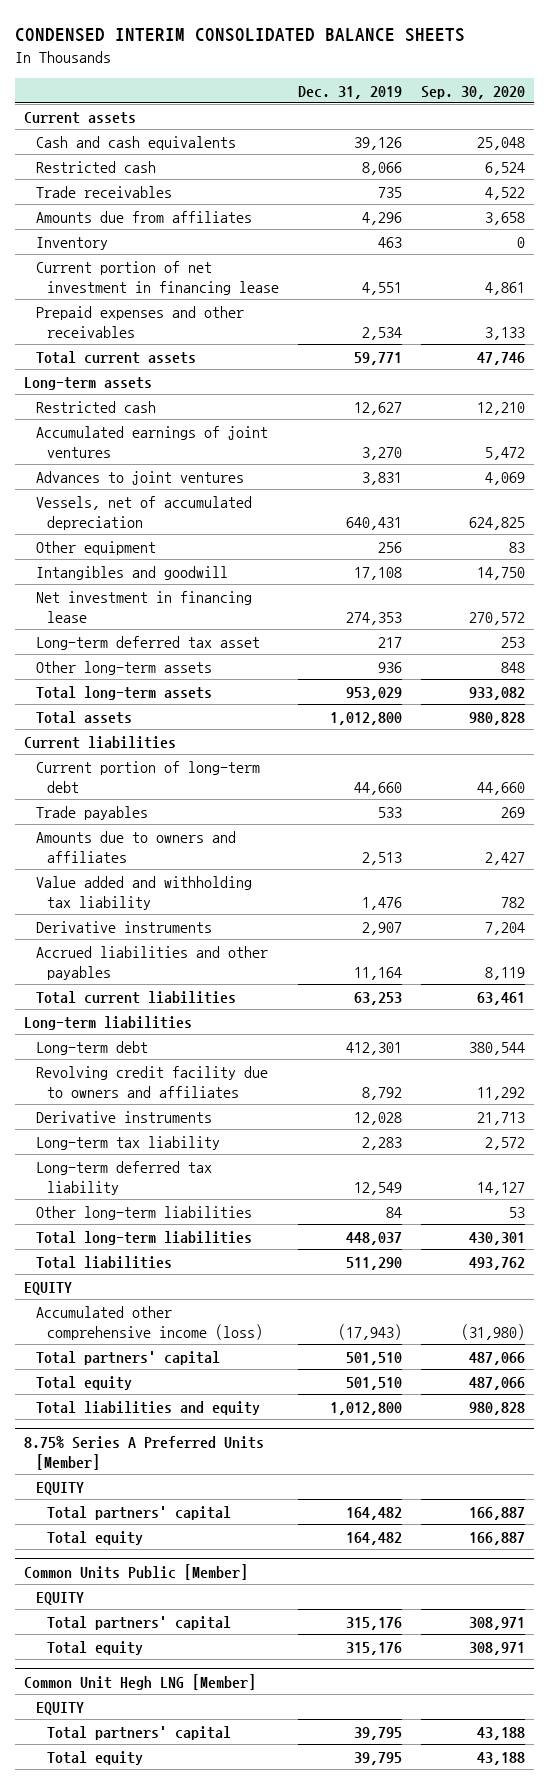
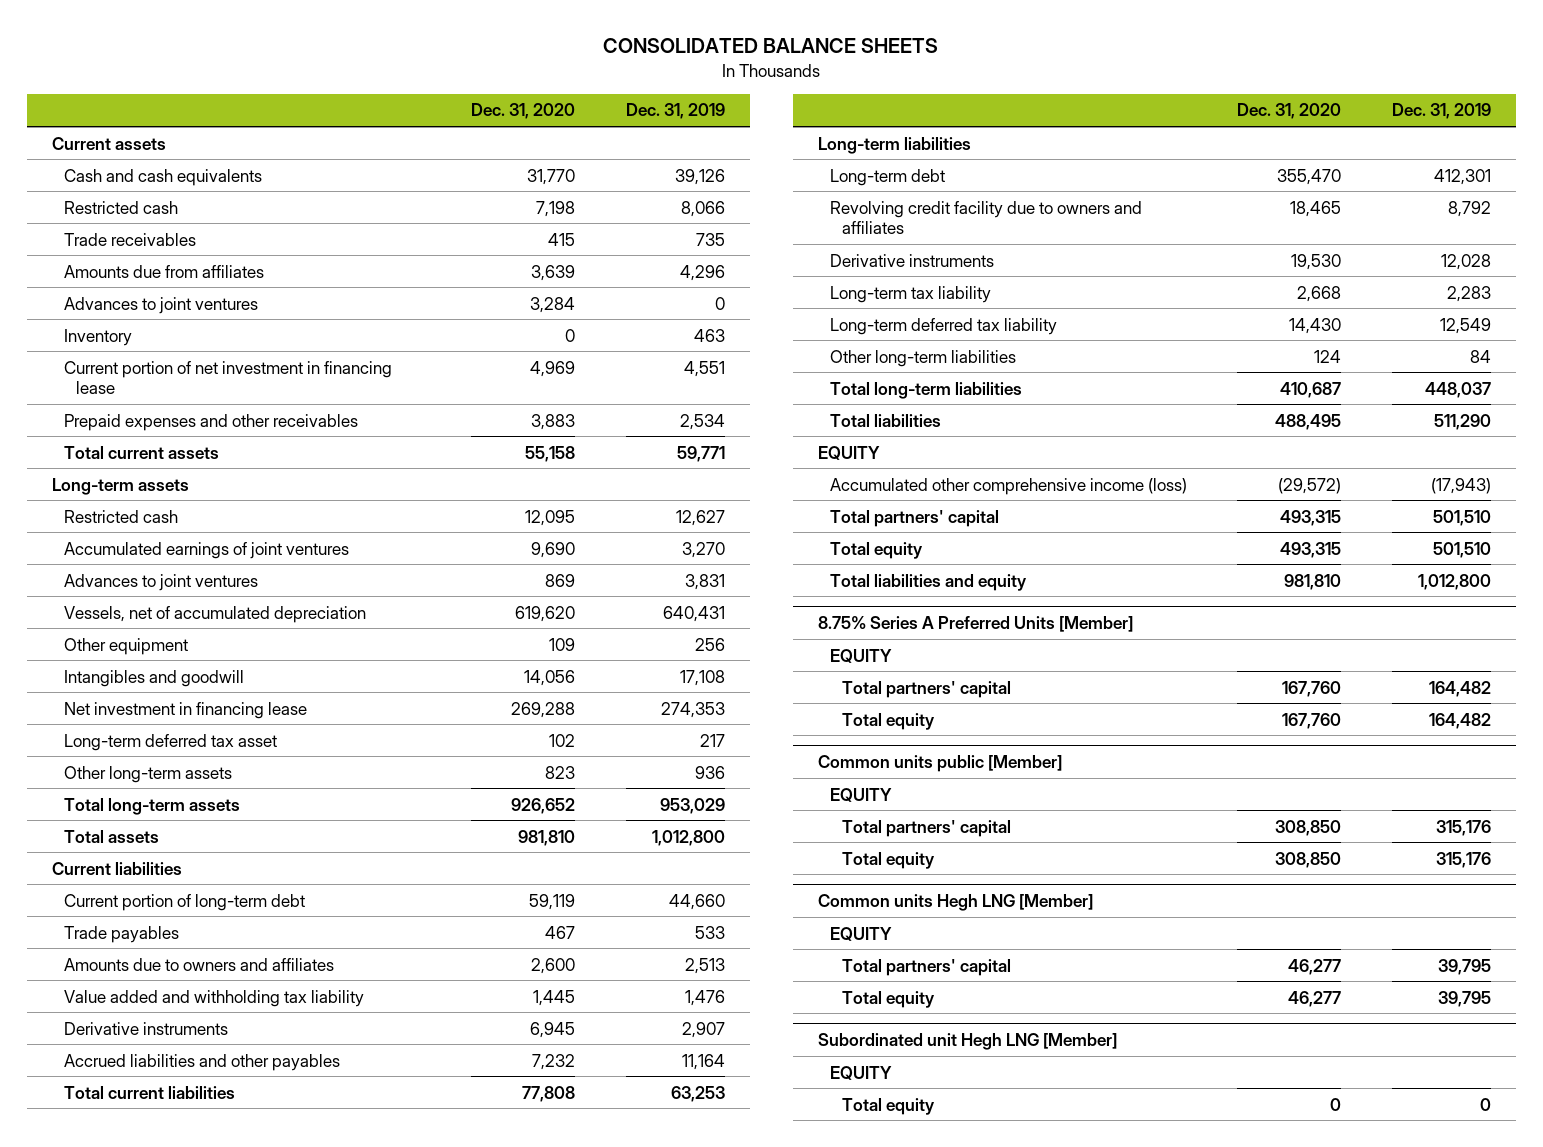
[14,27,465,42] CONDENSED INTERIM CONSOLIDATED BALANCE SHEETS -> [603,38,939,54] CONSOLIDATED BALANCE SHEETS
[420,85,525,99] Sep. 30, 2020 -> none
none -> [471,103,576,120] Dec. 31, 2020
none -> [64,296,259,314] Advances to joint ventures
[24,1563,249,1580] Common Units Public [Member] -> [817,754,1062,772] Common units public [Member]
[24,1673,257,1690] Common Unit Hegh LNG [Member] -> [817,893,1093,911] Common units Hegh LNG [Member]
none -> [817,1032,1117,1050] Subordinated unit Hegh LNG [Member]
none -> [830,1065,893,1080] EQUITY
none -> [842,1097,936,1115] Total equity

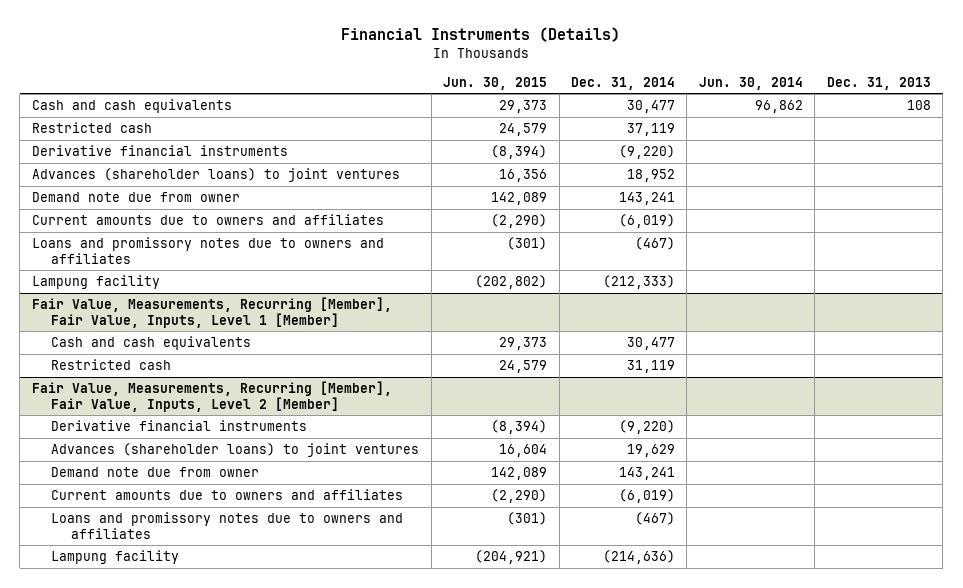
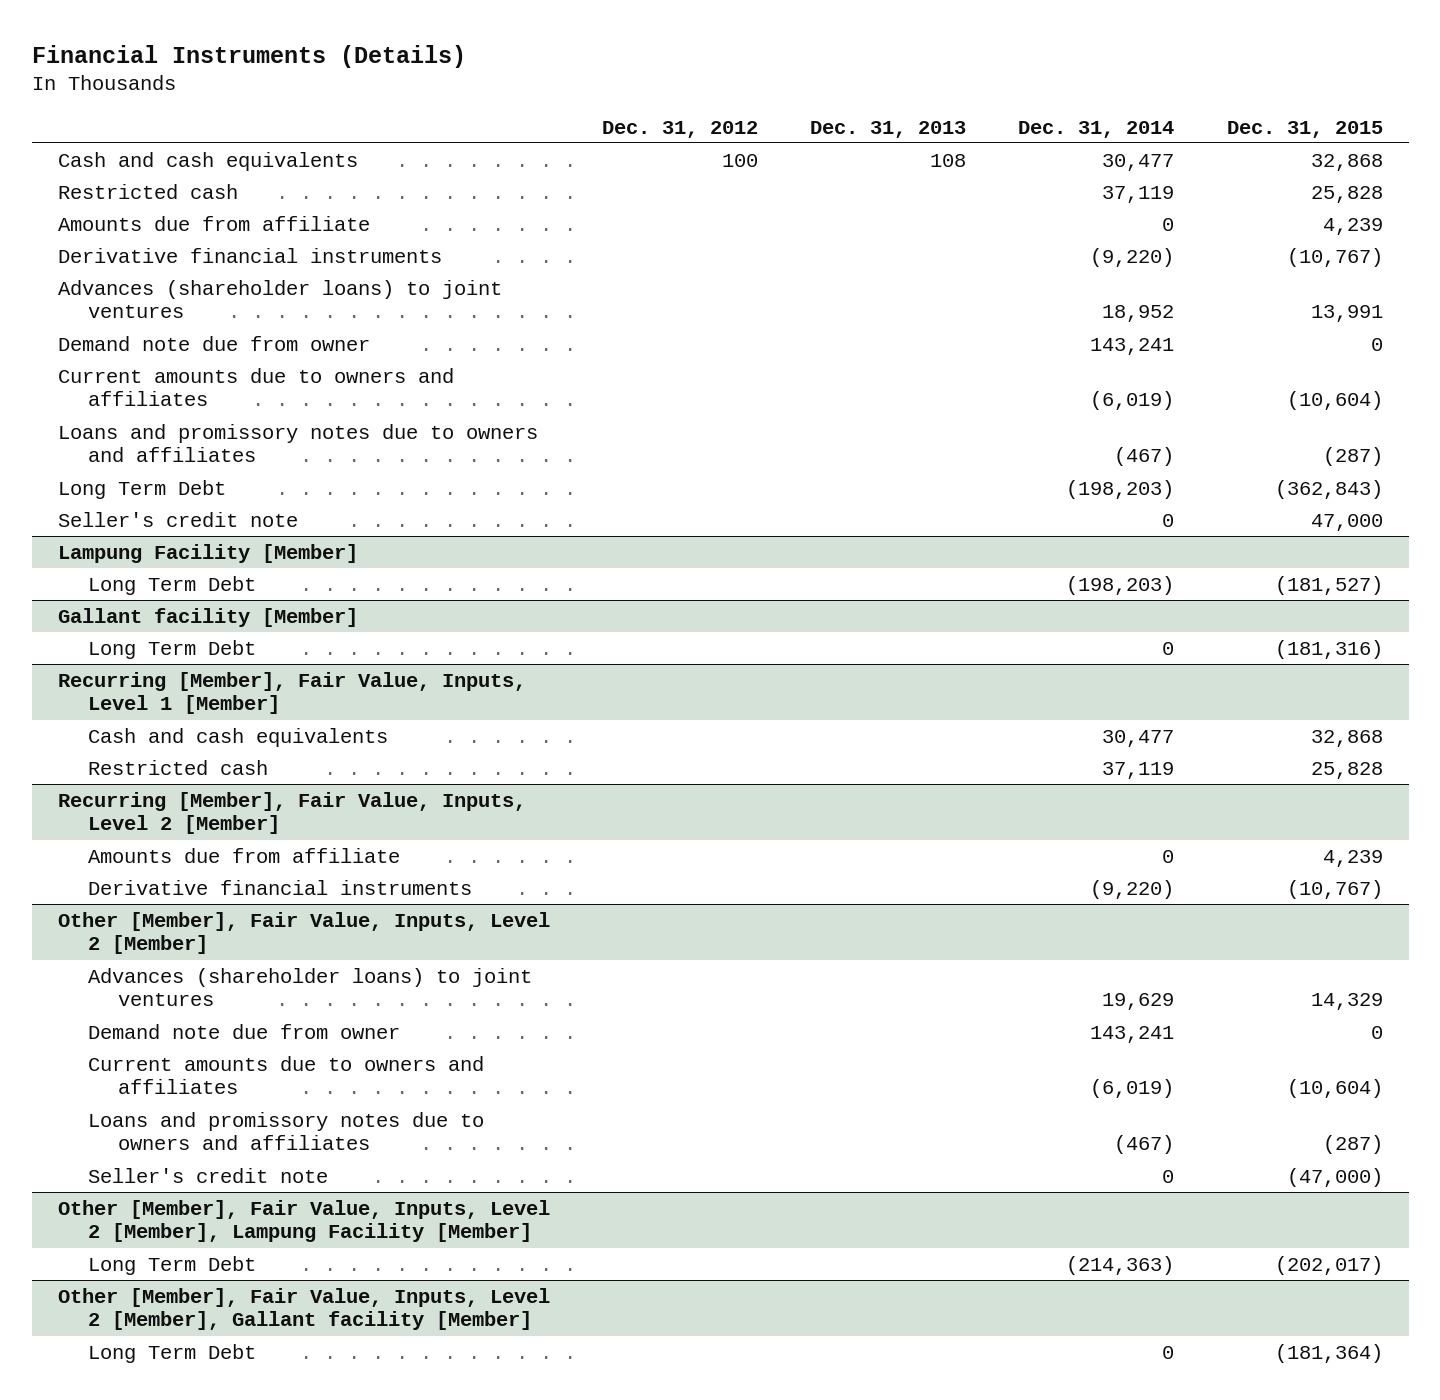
[443,76,548,90] Jun. 30, 2015 -> none
[698,76,803,90] Jun. 30, 2014 -> none
none -> [601,120,758,138] Dec. 31, 2012
none -> [1226,120,1383,138] Dec. 31, 2015
none -> [57,215,370,231] Amounts due from affiliate
[31,275,160,290] Lampung facility -> none
none -> [57,479,226,499] Long Term Debt
none -> [57,511,298,527] Seller's credit note
none -> [57,543,358,563] Lampung Facility [Member]
none -> [87,575,256,595] Long Term Debt
none -> [57,607,358,627] Gallant facility [Member]
none -> [87,639,256,659] Long Term Debt
[31,297,392,328] Fair Value, Measurements, Recurring [Member], Fair Value, Inputs, Level 1 [Member] -> [57,671,526,715] Recurring [Member], Fair Value, Inputs, Level 1 [Member]
[627,360,676,374] 31,119 -> [1102,761,1175,779] 37,119
[31,381,392,412] Fair Value, Measurements, Recurring [Member], Fair Value, Inputs, Level 2 [Member] -> [57,791,526,835] Recurring [Member], Fair Value, Inputs, Level 2 [Member]
none -> [87,847,400,863] Amounts due from affiliate
none -> [57,911,550,955] Other [Member], Fair Value, Inputs, Level 2 [Member]
[51,550,180,565] Lampung facility -> none
none -> [87,1167,328,1183] Seller's credit note
none -> [57,1199,550,1243] Other [Member], Fair Value, Inputs, Level 2 [Member], Lampung Facility [Member]
none -> [87,1255,256,1275] Long Term Debt
none -> [57,1287,550,1331] Other [Member], Fair Value, Inputs, Level 2 [Member], Gallant facility [Member]
none -> [87,1343,256,1363] Long Term Debt

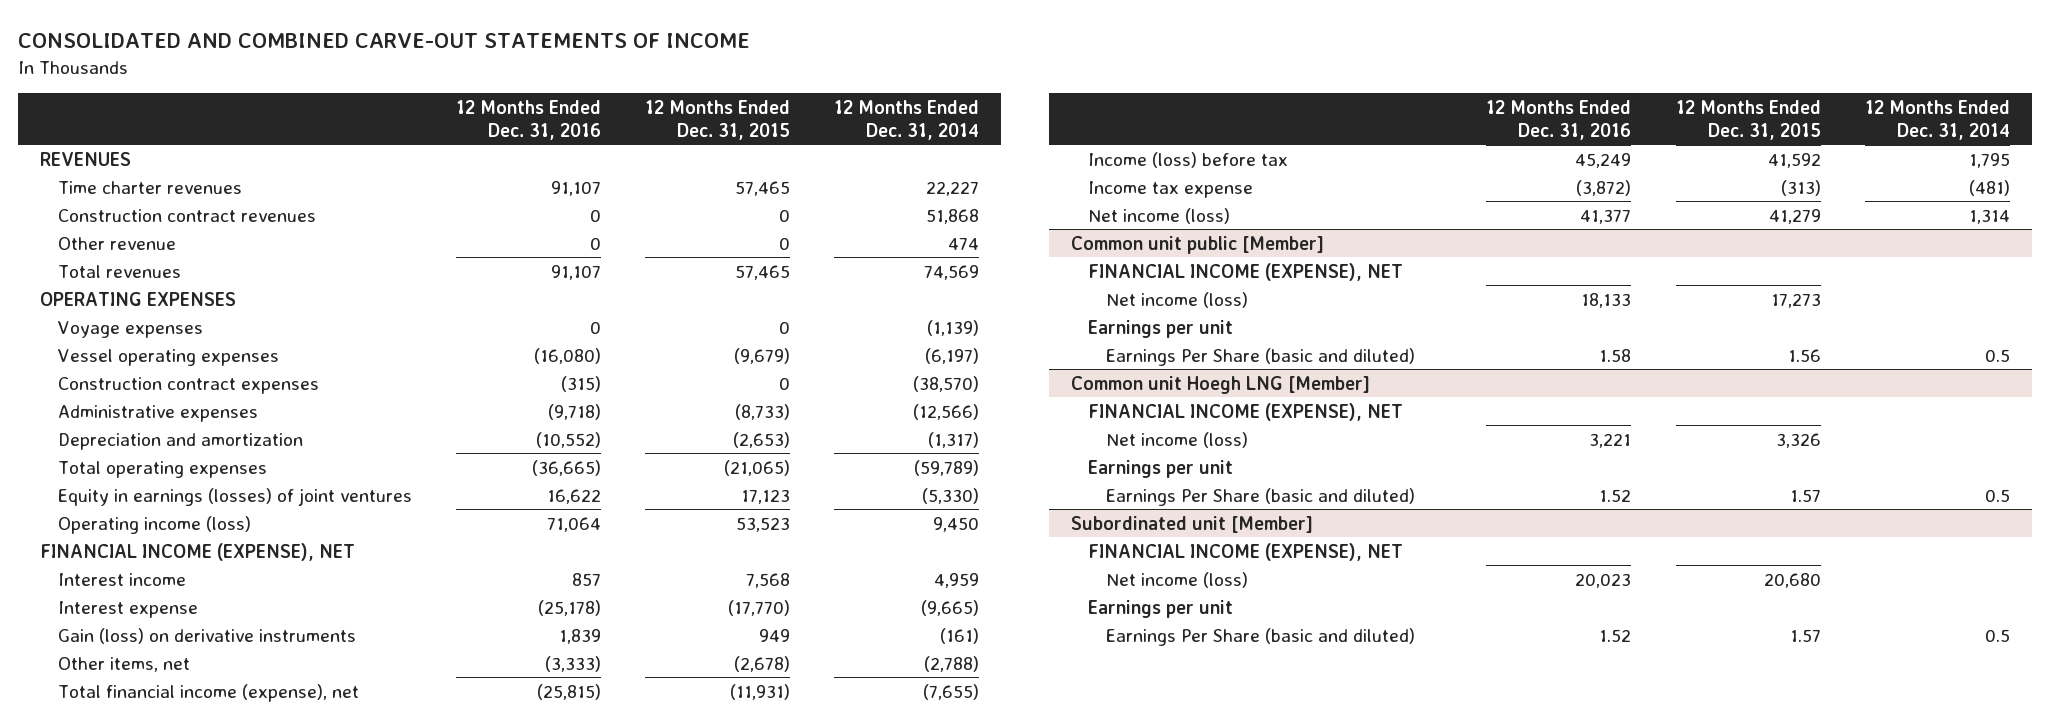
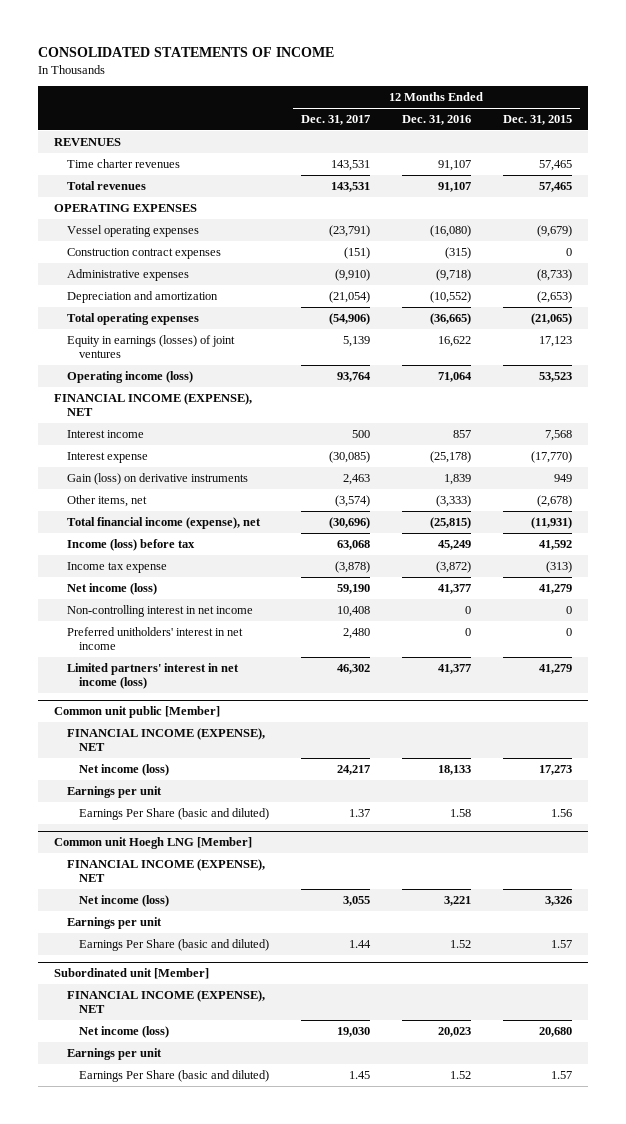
[18,32,751,48] CONSOLIDATED AND COMBINED CARVE-OUT STATEMENTS OF INCOME -> [38,47,335,58] CONSOLIDATED STATEMENTS OF INCOME
[834,99,980,140] 12 Months Ended Dec. 31, 2014 -> none
none -> [300,114,370,125] Dec. 31, 2017
[57,208,316,222] Construction contract revenues -> none
[57,236,176,250] Other revenue -> none
[57,320,203,338] Voyage expenses -> none
none -> [66,604,253,617] Non-controlling interest in net income
none -> [66,626,243,651] Preferred unitholders' interest in net income
none -> [66,662,239,690] Limited partners' interest in net income (loss)

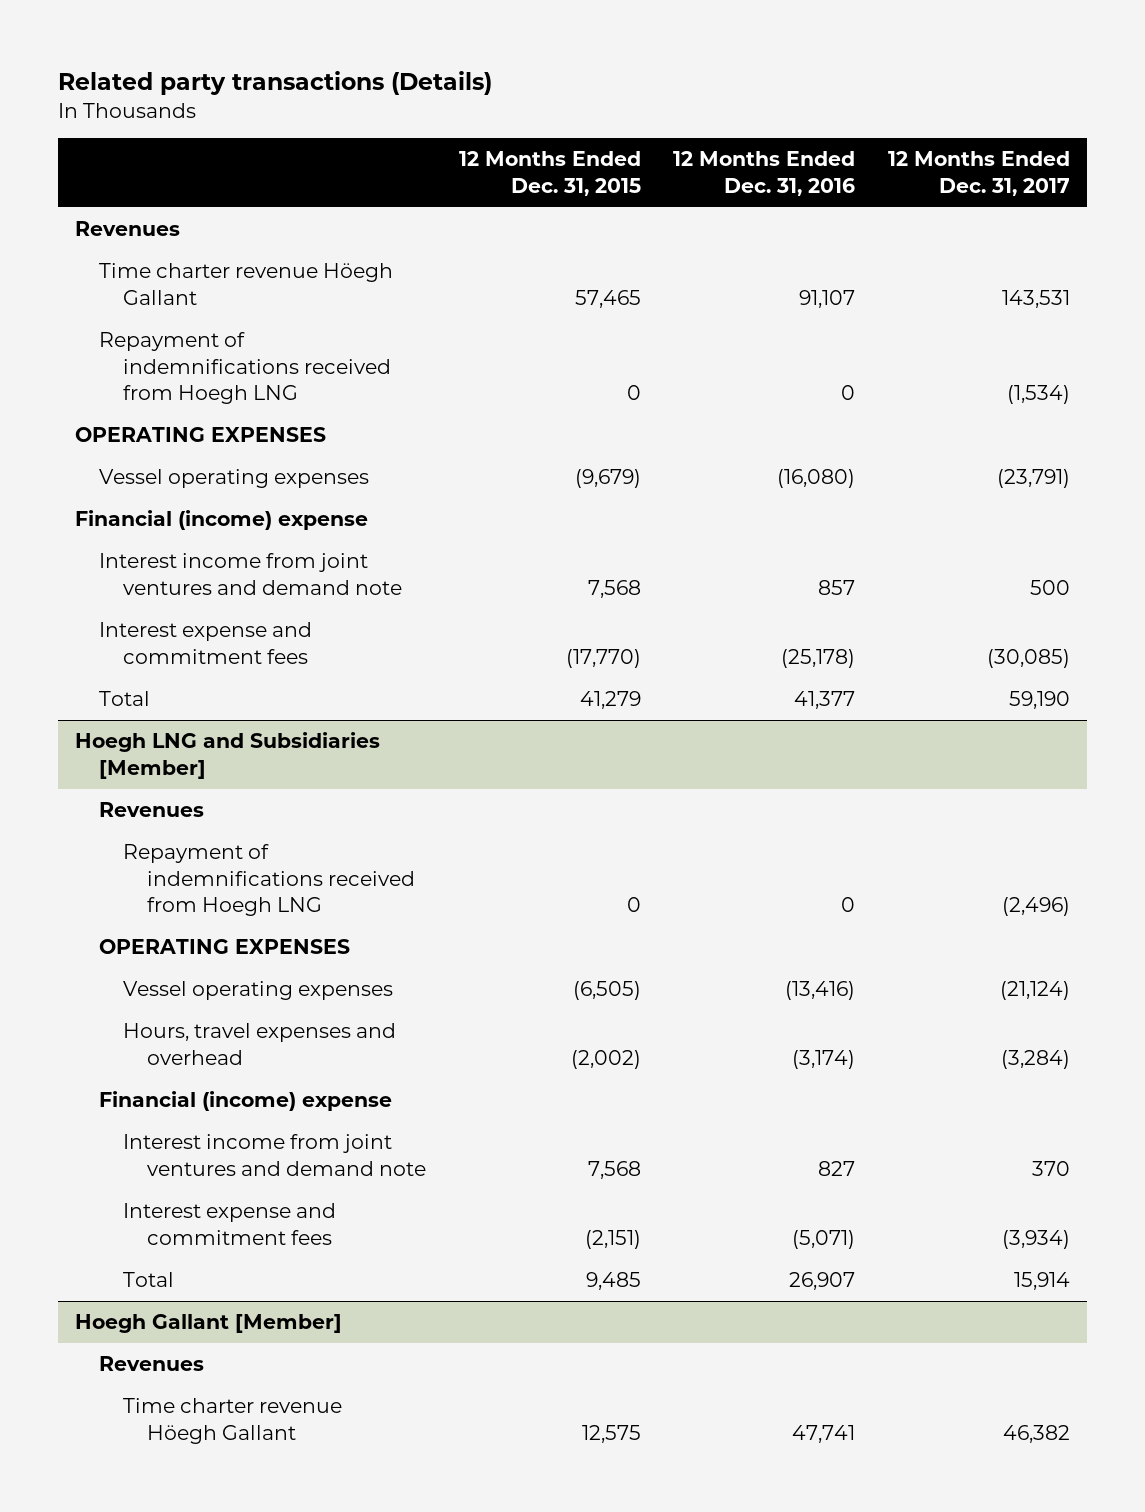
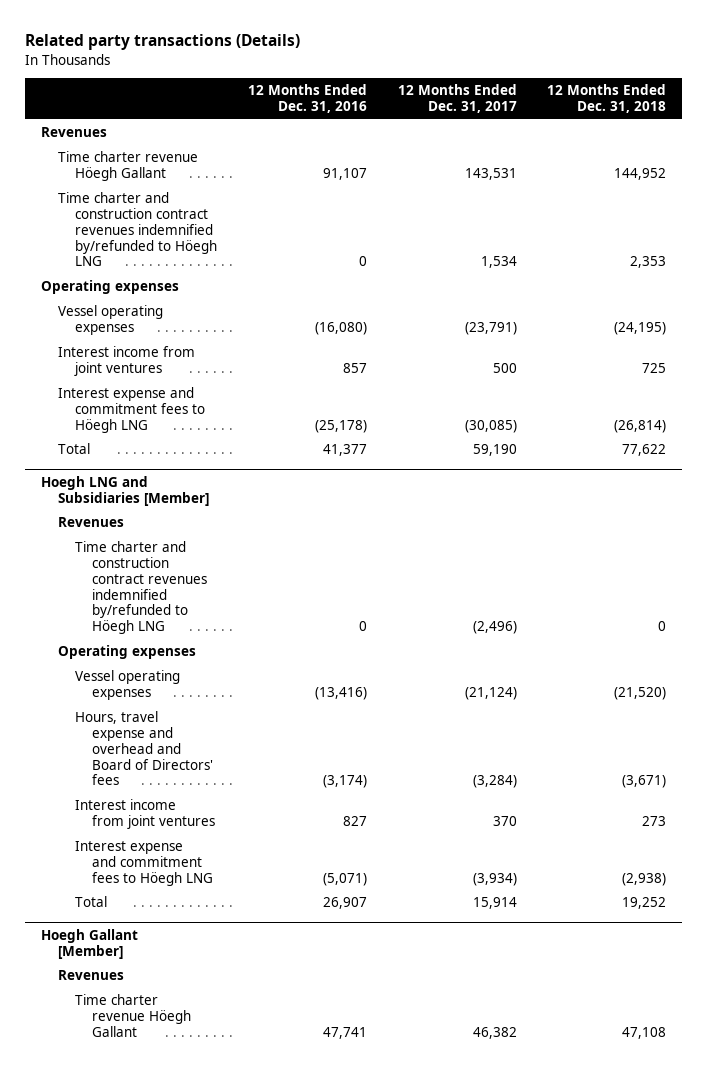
[458,151,641,196] 12 Months Ended Dec. 31, 2015 -> none
none -> [547,84,667,114] 12 Months Ended Dec. 31, 2018
[98,332,391,404] Repayment of indemnifications received from Hoegh LNG -> none
none -> [57,192,218,267] Time charter and construction contract revenues indemnified by/refunded to Höegh LNG
[74,427,326,443] OPERATING EXPENSES -> [40,280,179,295] Operating expenses
[74,510,368,531] Financial (income) expense -> none
[98,553,402,595] Interest income from joint ventures and demand note -> [57,346,195,377] Interest income from joint ventures
[98,622,312,664] Interest expense and commitment fees -> [57,387,206,433] Interest expense and commitment fees to Höegh LNG
[122,844,415,916] Repayment of indemnifications received from Hoegh LNG -> [75,541,208,634] Time charter and construction contract revenues indemnified by/refunded to Höegh LNG
[98,939,350,955] OPERATING EXPENSES -> [57,645,196,660] Operating expenses
[98,1091,392,1112] Financial (income) expense -> none
[122,1023,396,1065] Hours, travel expenses and overhead -> [75,711,214,786] Hours, travel expense and overhead and Board of Directors' fees
[122,1134,426,1176] Interest income from joint ventures and demand note -> [75,799,216,830] Interest income from joint ventures
[122,1203,336,1245] Interest expense and commitment fees -> [75,841,214,886] Interest expense and commitment fees to Höegh LNG

